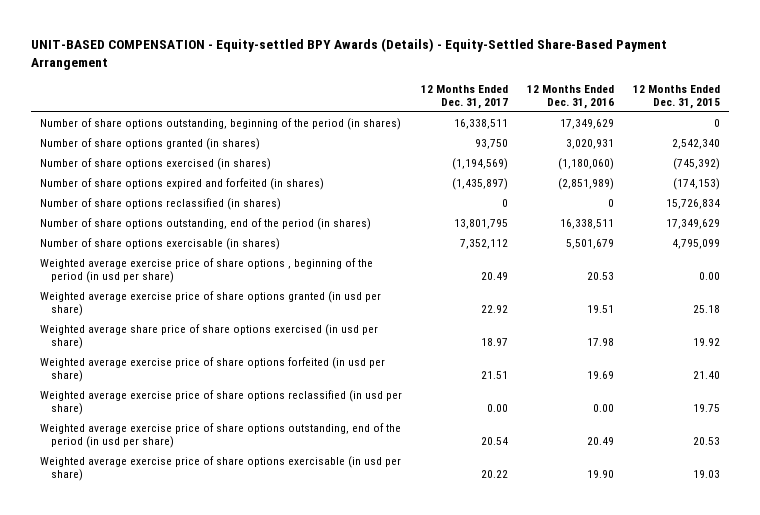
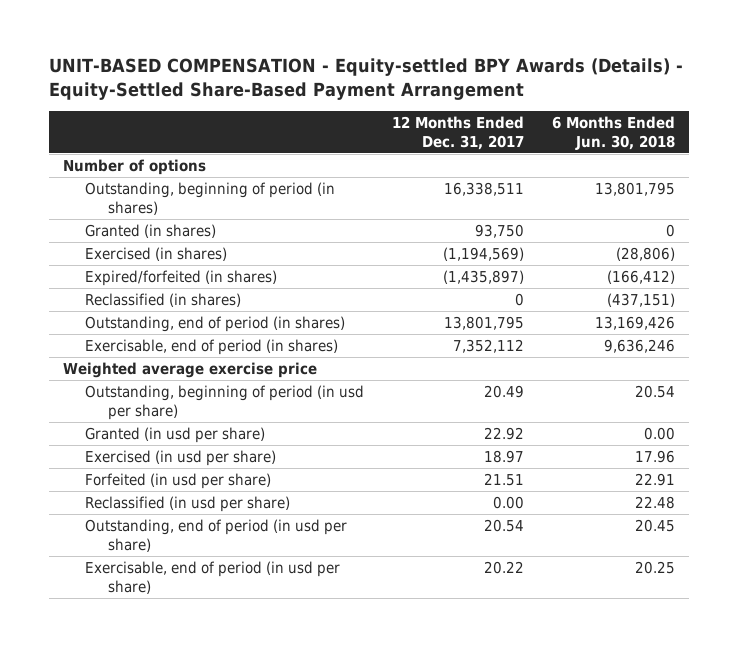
[526,84,614,109] 12 Months Ended Dec. 31, 2016 -> none
[632,84,720,109] 12 Months Ended Dec. 31, 2015 -> none
none -> [551,115,675,150] 6 Months Ended Jun. 30, 2018
none -> [62,159,206,176] Number of options
[40,117,402,130] Number of share options outstanding, beginning of the period (in shares) -> [85,182,336,215] Outstanding, beginning of period (in shares)
[40,137,261,150] Number of share options granted (in shares) -> [85,224,217,239] Granted (in shares)
[40,157,272,170] Number of share options exercised (in shares) -> [85,247,228,262] Exercised (in shares)
[40,177,325,190] Number of share options expired and forfeited (in shares) -> [85,270,278,287] Expired/forfeited (in shares)
[40,197,282,210] Number of share options reclassified (in shares) -> [85,293,242,308] Reclassified (in shares)
[40,217,372,230] Number of share options outstanding, end of the period (in shares) -> [85,316,346,333] Outstanding, end of period (in shares)
[40,237,281,250] Number of share options exercisable (in shares) -> [85,339,339,356] Exercisable, end of period (in shares)
none -> [62,362,317,379] Weighted average exercise price
[40,257,374,284] Weighted average exercise price of share options , beginning of the period (in usd per share) -> [85,385,365,420] Outstanding, beginning of period (in usd per share)
[40,290,382,317] Weighted average exercise price of share options granted (in usd per share) -> [85,427,266,444] Granted (in usd per share)
[40,323,379,350] Weighted average share price of share options exercised (in usd per share) -> [85,450,277,467] Exercised (in usd per share)
[40,356,386,383] Weighted average exercise price of share options forfeited (in usd per share) -> [85,473,272,490] Forfeited (in usd per share)
[40,389,403,416] Weighted average exercise price of share options reclassified (in usd per share) -> [85,496,291,513] Reclassified (in usd per share)
[40,422,402,449] Weighted average exercise price of share options outstanding, end of the period (in usd per share) -> [85,519,348,552] Outstanding, end of period (in usd per share)
[40,455,402,482] Weighted average exercise price of share options exercisable (in usd per share) -> [85,561,341,594] Exercisable, end of period (in usd per share)

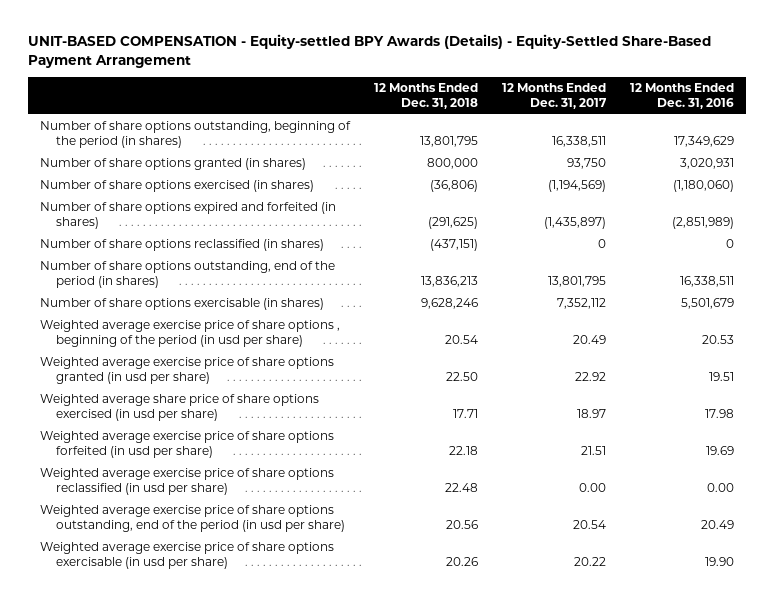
[551,115,675,150] 6 Months Ended Jun. 30, 2018 -> none
none -> [373,82,478,109] 12 Months Ended Dec. 31, 2018
none -> [630,82,735,109] 12 Months Ended Dec. 31, 2016
[62,159,206,176] Number of options -> none
[62,362,317,379] Weighted average exercise price -> none
[85,182,336,215] Outstanding, beginning of period (in shares) -> [39,121,351,149] Number of share options outstanding, beginning of the period (in shares)
[85,224,217,239] Granted (in shares) -> [39,158,306,171] Number of share options granted (in shares)
[85,247,228,262] Exercised (in shares) -> [39,180,314,193] Number of share options exercised (in shares)
[85,270,278,287] Expired/forfeited (in shares) -> [39,202,336,230] Number of share options expired and forfeited (in shares)
[85,293,242,308] Reclassified (in shares) -> [39,239,324,252] Number of share options reclassified (in shares)
[85,316,346,333] Outstanding, end of period (in shares) -> [39,261,335,289] Number of share options outstanding, end of the period (in shares)
[85,339,339,356] Exercisable, end of period (in shares) -> [39,298,324,311] Number of share options exercisable (in shares)
[85,385,365,420] Outstanding, beginning of period (in usd per share) -> [39,320,340,348] Weighted average exercise price of share options , beginning of the period (in usd per share)
[85,427,266,444] Granted (in usd per share) -> [39,357,334,385] Weighted average exercise price of share options granted (in usd per share)
[85,450,277,467] Exercised (in usd per share) -> [39,394,319,422] Weighted average share price of share options exercised (in usd per share)
[85,473,272,490] Forfeited (in usd per share) -> [39,431,334,459] Weighted average exercise price of share options forfeited (in usd per share)
[85,496,291,513] Reclassified (in usd per share) -> [39,468,334,496] Weighted average exercise price of share options reclassified (in usd per share)
[85,519,348,552] Outstanding, end of period (in usd per share) -> [39,505,345,533] Weighted average exercise price of share options outstanding, end of the period (in usd per share)
[85,561,341,594] Exercisable, end of period (in usd per share) -> [39,542,334,570] Weighted average exercise price of share options exercisable (in usd per share)

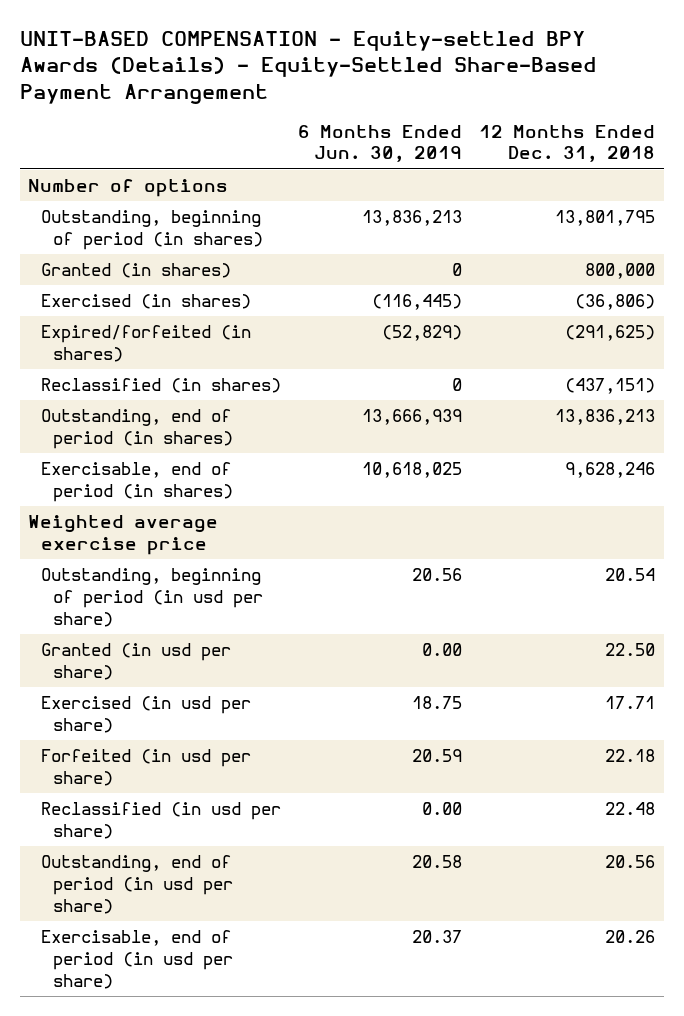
[502,82,608,109] 12 Months Ended Dec. 31, 2017 -> none
[630,82,735,109] 12 Months Ended Dec. 31, 2016 -> none
none -> [297,124,462,163] 6 Months Ended Jun. 30, 2019
none -> [28,179,229,198] Number of options
[39,121,351,149] Number of share options outstanding, beginning of the period (in shares) -> [40,210,263,250] Outstanding, beginning of period (in shares)
[39,158,306,171] Number of share options granted (in shares) -> [40,263,231,279] Granted (in shares)
[39,180,314,193] Number of share options exercised (in shares) -> [40,294,251,310] Exercised (in shares)
[39,202,336,230] Number of share options expired and forfeited (in shares) -> [40,325,251,362] Expired/forfeited (in shares)
[39,239,324,252] Number of share options reclassified (in shares) -> [40,378,281,394] Reclassified (in shares)
[39,261,335,289] Number of share options outstanding, end of the period (in shares) -> [40,409,233,449] Outstanding, end of period (in shares)
[39,298,324,311] Number of share options exercisable (in shares) -> [40,462,233,502] Exercisable, end of period (in shares)
none -> [28,515,219,555] Weighted average exercise price
[39,320,340,348] Weighted average exercise price of share options , beginning of the period (in usd per share) -> [40,568,263,627] Outstanding, beginning of period (in usd per share)
[39,357,334,385] Weighted average exercise price of share options granted (in usd per share) -> [40,643,231,680] Granted (in usd per share)
[39,394,319,422] Weighted average share price of share options exercised (in usd per share) -> [40,696,251,733] Exercised (in usd per share)
[39,431,334,459] Weighted average exercise price of share options forfeited (in usd per share) -> [40,749,251,786] Forfeited (in usd per share)
[39,468,334,496] Weighted average exercise price of share options reclassified (in usd per share) -> [40,802,281,839] Reclassified (in usd per share)
[39,505,345,533] Weighted average exercise price of share options outstanding, end of the period (in usd per share) -> [40,855,233,914] Outstanding, end of period (in usd per share)
[39,542,334,570] Weighted average exercise price of share options exercisable (in usd per share) -> [40,930,233,989] Exercisable, end of period (in usd per share)

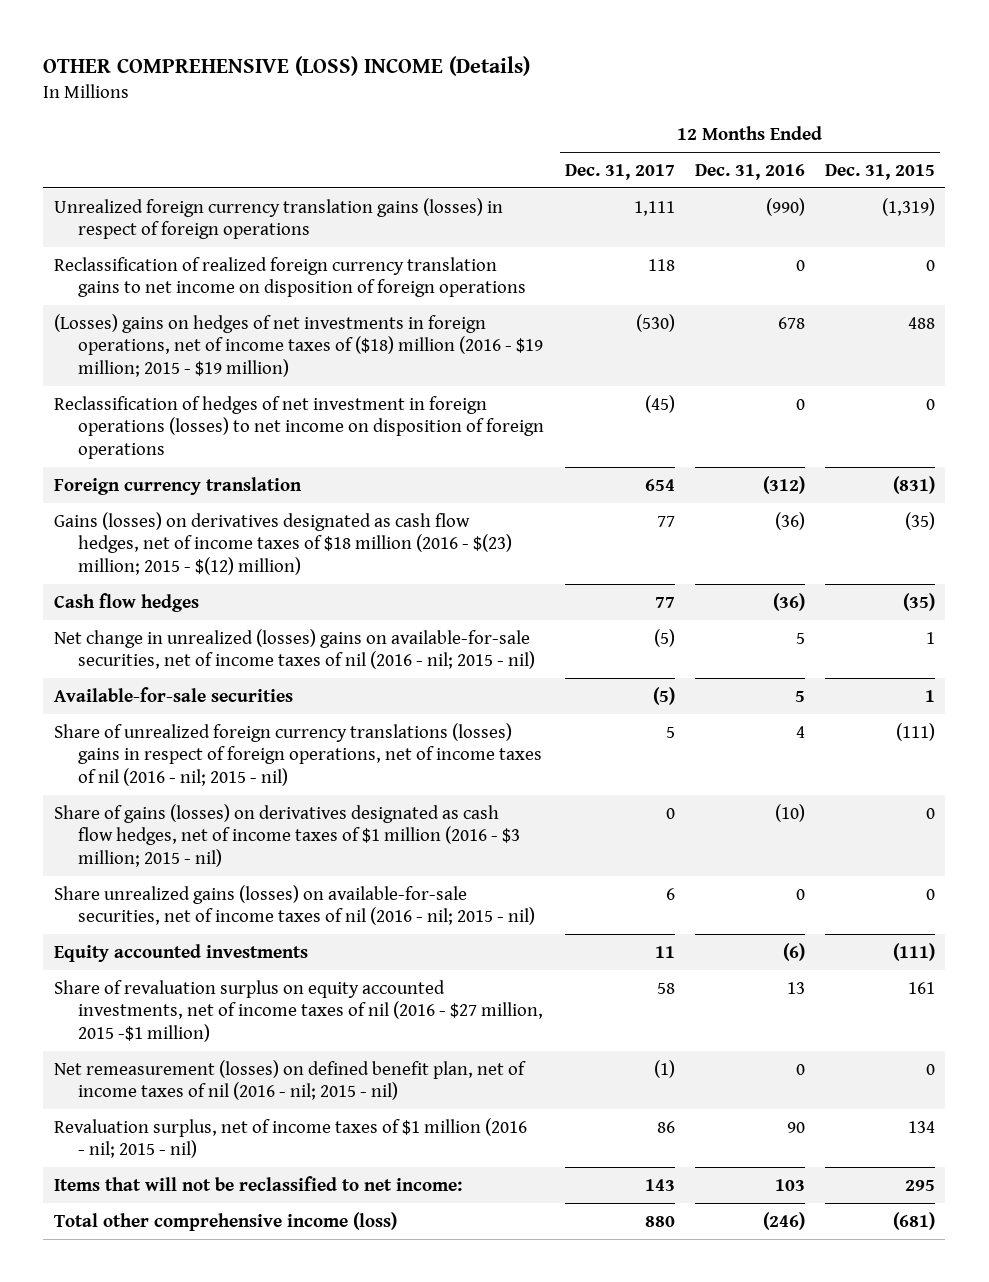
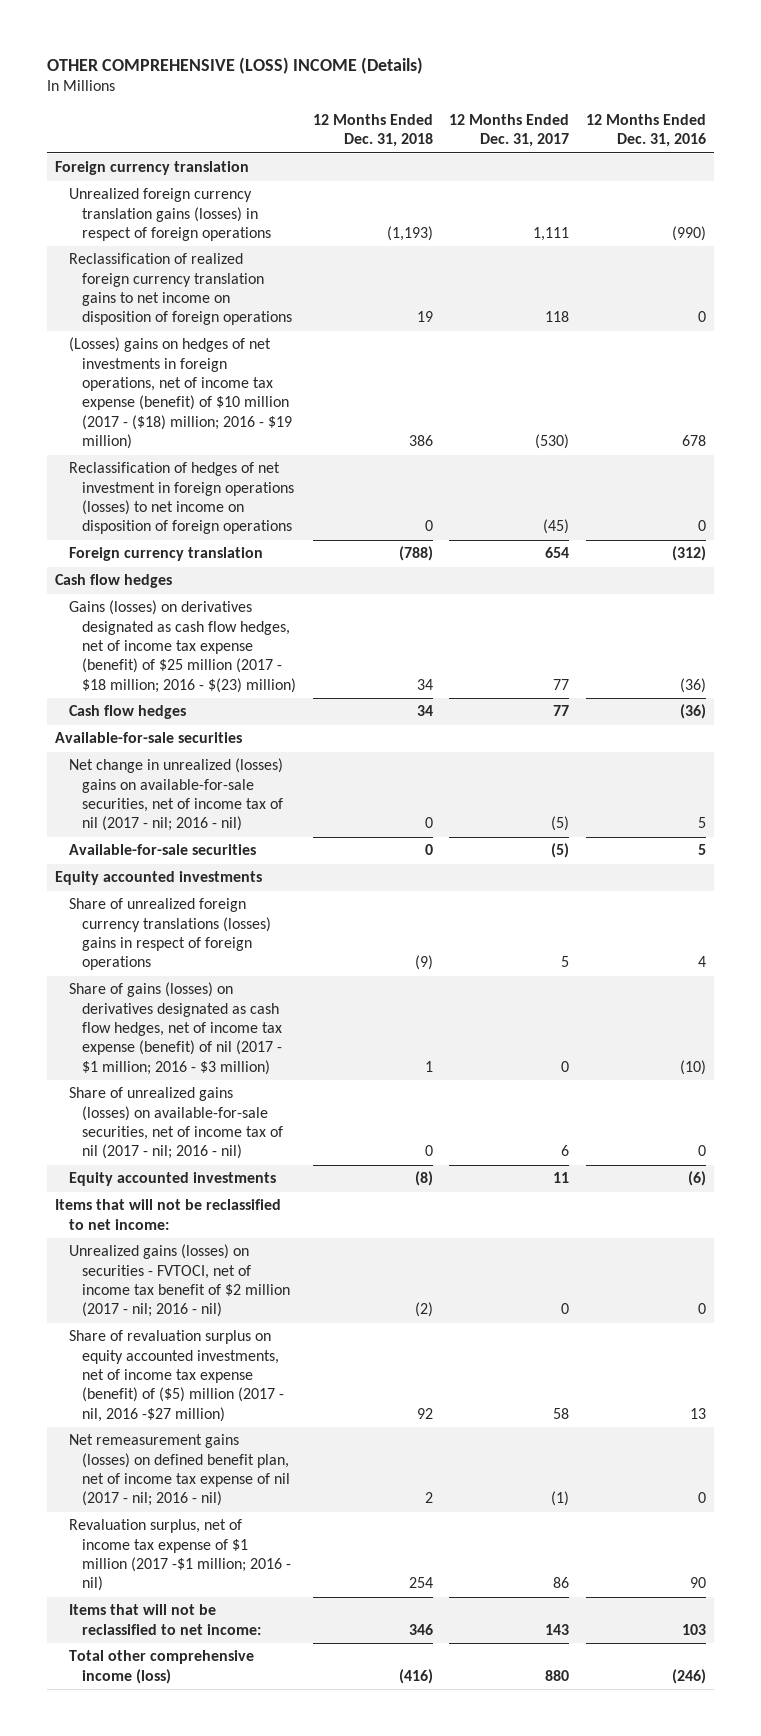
[825,163,936,180] Dec. 31, 2015 -> none
none -> [312,113,433,148] 12 Months Ended Dec. 31, 2018
none -> [55,161,250,176] Foreign currency translation
[53,313,544,378] (Losses) gains on hedges of net investments in foreign operations, net of income taxes of ($18) million (2016 - $19 million; 2015 - $19 million) -> [68,337,292,450] (Losses) gains on hedges of net investments in foreign operations, net of income tax expense (benefit) of $10 million (2017 - ($18) million; 2016 - $19 million)
none -> [55,574,173,589] Cash flow hedges
[53,511,513,576] Gains (losses) on derivatives designated as cash flow hedges, net of income taxes of $18 million (2016 - $(23) million; 2015 - $(12) million) -> [68,600,296,693] Gains (losses) on derivatives designated as cash flow hedges, net of income tax expense (benefit) of $25 million (2017 - $18 million; 2016 - $(23) million)
none -> [55,732,243,744] Available-for-sale securities
[53,628,536,670] Net change in unrealized (losses) gains on available-for-sale securities, net of income taxes of nil (2016 - nil; 2015 - nil) -> [68,758,283,832] Net change in unrealized (losses) gains on available-for-sale securities, net of income tax of nil (2017 - nil; 2016 - nil)
none -> [55,871,263,886] Equity accounted investments
[53,722,543,787] Share of unrealized foreign currency translations (losses) gains in respect of foreign operations, net of income taxes of nil (2016 - nil; 2015 - nil) -> [68,898,271,971] Share of unrealized foreign currency translations (losses) gains in respect of foreign operations
[53,803,521,868] Share of gains (losses) on derivatives designated as cash flow hedges, net of income taxes of $1 million (2016 - $3 million; 2015 - nil) -> [68,982,282,1075] Share of gains (losses) on derivatives designated as cash flow hedges, net of income tax expense (benefit) of nil (2017 - $1 million; 2016 - $3 million)
[53,884,536,926] Share unrealized gains (losses) on available-for-sale securities, net of income taxes of nil (2016 - nil; 2015 - nil) -> [68,1087,283,1160] Share of unrealized gains (losses) on available-for-sale securities, net of income tax of nil (2017 - nil; 2016 - nil)
none -> [55,1199,282,1230] Items that will not be reclassified to net income:
none -> [68,1244,290,1318] Unrealized gains (losses) on securities - FVTOCI, net of income tax benefit of $2 million (2017 - nil; 2016 - nil)
[53,979,544,1043] Share of revaluation surplus on equity accounted investments, net of income taxes of nil (2016 - $27 million, 2015 -$1 million) -> [68,1330,284,1422] Share of revaluation surplus on equity accounted investments, net of income tax expense (benefit) of ($5) million (2017 - nil, 2016 -$27 million)
[53,1059,526,1101] Net remeasurement (losses) on defined benefit plan, net of income taxes of nil (2016 - nil; 2015 - nil) -> [68,1434,290,1507] Net remeasurement gains (losses) on defined benefit plan, net of income tax expense of nil (2017 - nil; 2016 - nil)
[53,1117,527,1159] Revaluation surplus, net of income taxes of $1 million (2016 - nil; 2015 - nil) -> [68,1519,291,1592] Revaluation surplus, net of income tax expense of $1 million (2017 -$1 million; 2016 - nil)

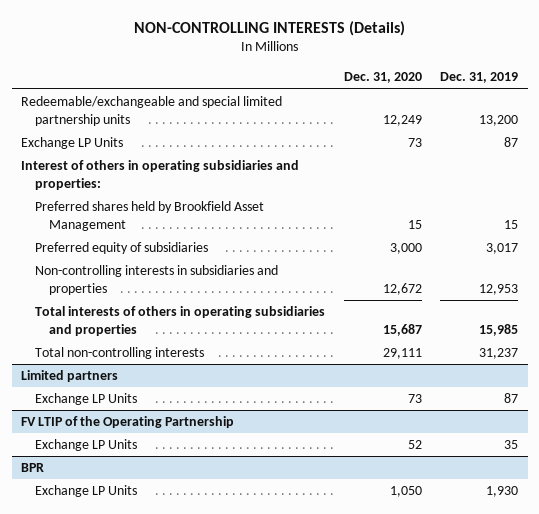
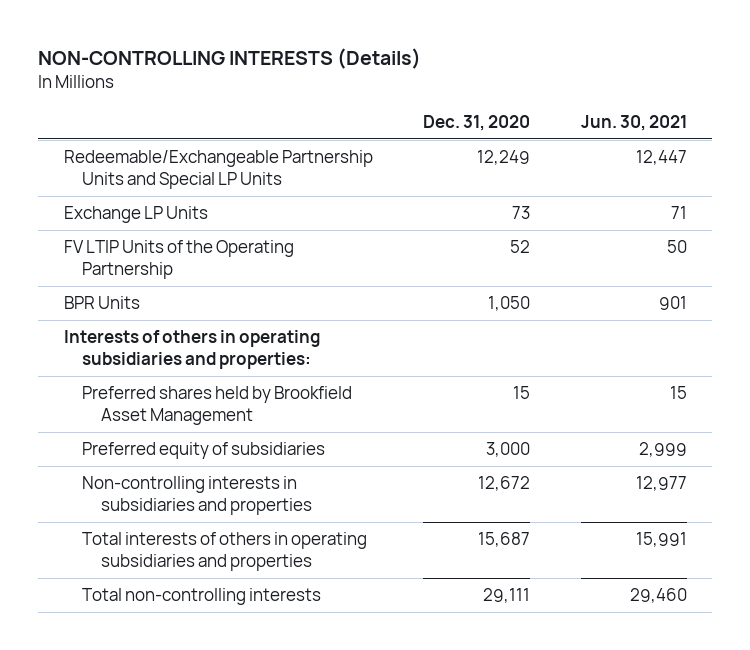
[440,72,519,84] Dec. 31, 2019 -> none
none -> [580,114,687,131] Jun. 30, 2021
[20,96,282,126] Redeemable/exchangeable and special limited partnership units -> [63,150,373,189] Redeemable/Exchangeable Partnership Units and Special LP Units
none -> [63,240,294,279] FV LTIP Units of the Operating Partnership
none -> [63,296,140,310] BPR Units
[20,160,299,190] Interest of others in operating subsidiaries and properties: -> [63,330,320,369] Interests of others in operating subsidiaries and properties:
[20,370,118,383] Limited partners -> none
[35,393,138,406] Exchange LP Units -> none
[20,416,234,429] FV LTIP of the Operating Partnership -> none
[35,439,138,452] Exchange LP Units -> none
[20,463,44,473] BPR -> none
[35,485,138,498] Exchange LP Units -> none

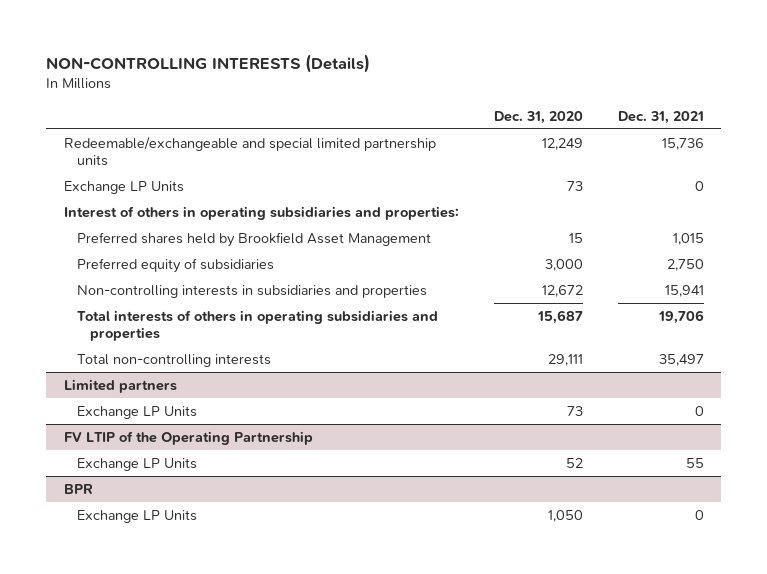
[580,114,687,131] Jun. 30, 2021 -> none
none -> [617,110,704,124] Dec. 31, 2021
[63,150,373,189] Redeemable/Exchangeable Partnership Units and Special LP Units -> [63,136,436,166] Redeemable/exchangeable and special limited partnership units
[63,240,294,279] FV LTIP Units of the Operating Partnership -> none
[63,296,140,310] BPR Units -> none
[63,330,320,369] Interests of others in operating subsidiaries and properties: -> [63,205,459,220] Interest of others in operating subsidiaries and properties:
none -> [63,378,177,393] Limited partners
none -> [76,405,197,419] Exchange LP Units
none -> [63,430,313,445] FV LTIP of the Operating Partnership
none -> [76,457,197,471] Exchange LP Units
none -> [63,483,93,494] BPR
none -> [76,509,197,523] Exchange LP Units

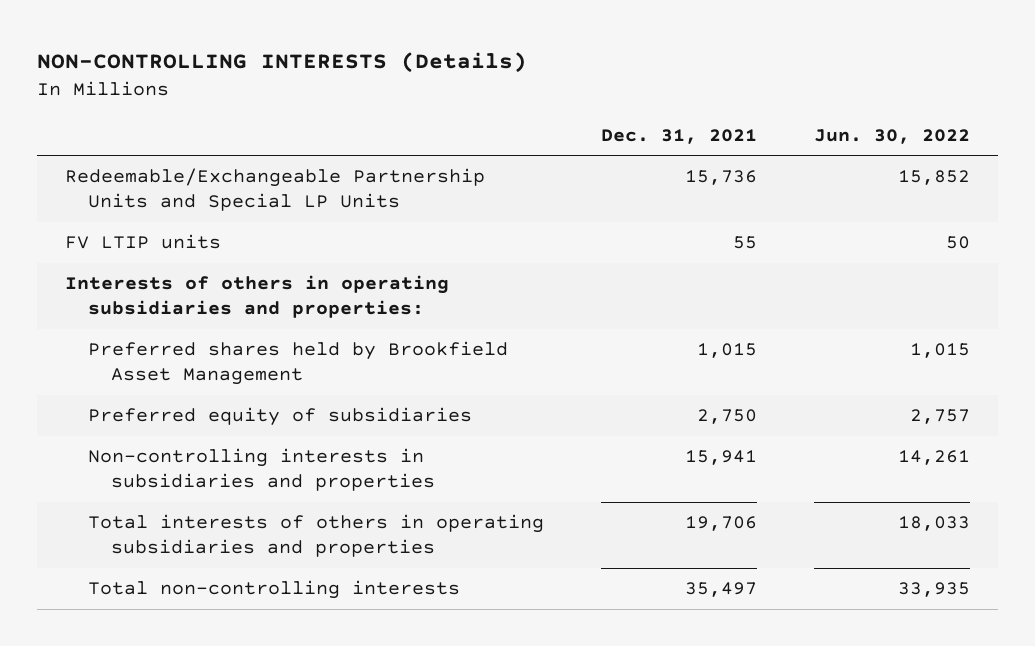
[493,110,583,124] Dec. 31, 2020 -> none
none -> [813,128,970,144] Jun. 30, 2022
[63,180,184,194] Exchange LP Units -> none
[63,136,436,166] Redeemable/exchangeable and special limited partnership units -> [65,168,486,212] Redeemable/Exchangeable Partnership Units and Special LP Units
none -> [65,234,222,250] FV LTIP units
[63,205,459,220] Interest of others in operating subsidiaries and properties: -> [65,275,450,319] Interests of others in operating subsidiaries and properties:
[63,378,177,393] Limited partners -> none
[76,405,197,419] Exchange LP Units -> none
[63,430,313,445] FV LTIP of the Operating Partnership -> none
[76,457,197,471] Exchange LP Units -> none
[63,483,93,494] BPR -> none
[76,509,197,523] Exchange LP Units -> none

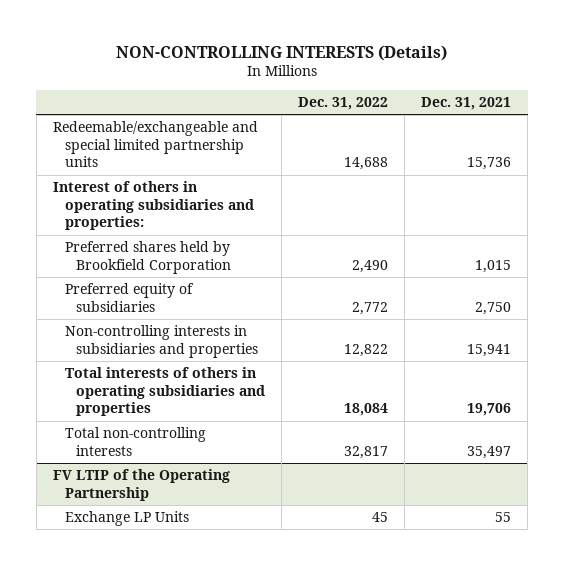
[813,128,970,144] Jun. 30, 2022 -> none
none -> [298,97,389,111] Dec. 31, 2022
[65,234,222,250] FV LTIP units -> none
[65,168,486,212] Redeemable/Exchangeable Partnership Units and Special LP Units -> [52,120,258,168] Redeemable/exchangeable and special limited partnership units
[65,275,450,319] Interests of others in operating subsidiaries and properties: -> [52,180,254,231] Interest of others in operating subsidiaries and properties:
[88,341,509,386] Preferred shares held by Brookfield Asset Management -> [64,240,232,274] Preferred shares held by Brookfield Corporation
none -> [52,468,230,501] FV LTIP of the Operating Partnership
none -> [64,510,189,526] Exchange LP Units

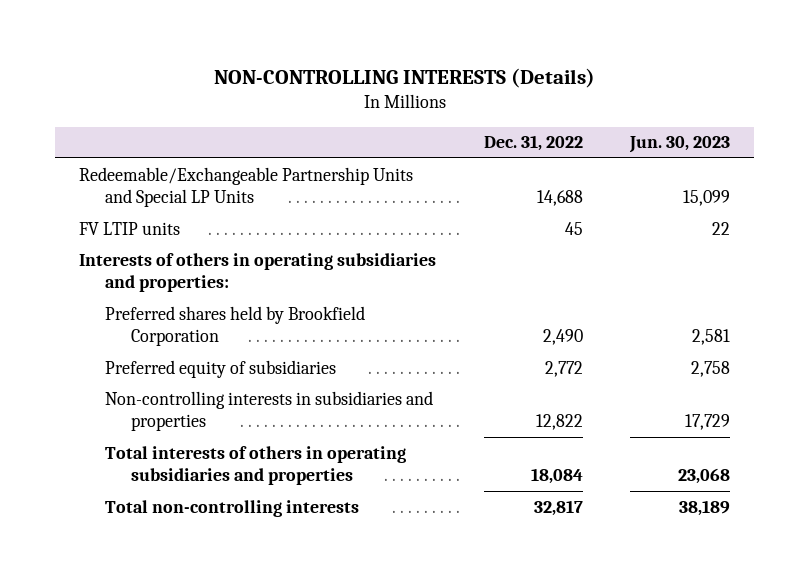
[421,97,512,111] Dec. 31, 2021 -> none
none -> [629,136,731,154] Jun. 30, 2023
[52,120,258,168] Redeemable/exchangeable and special limited partnership units -> [79,166,414,208] Redeemable/Exchangeable Partnership Units and Special LP Units
none -> [79,221,181,235] FV LTIP units
[52,180,254,231] Interest of others in operating subsidiaries and properties: -> [79,252,437,293] Interests of others in operating subsidiaries and properties:
[52,468,230,501] FV LTIP of the Operating Partnership -> none
[64,510,189,526] Exchange LP Units -> none

